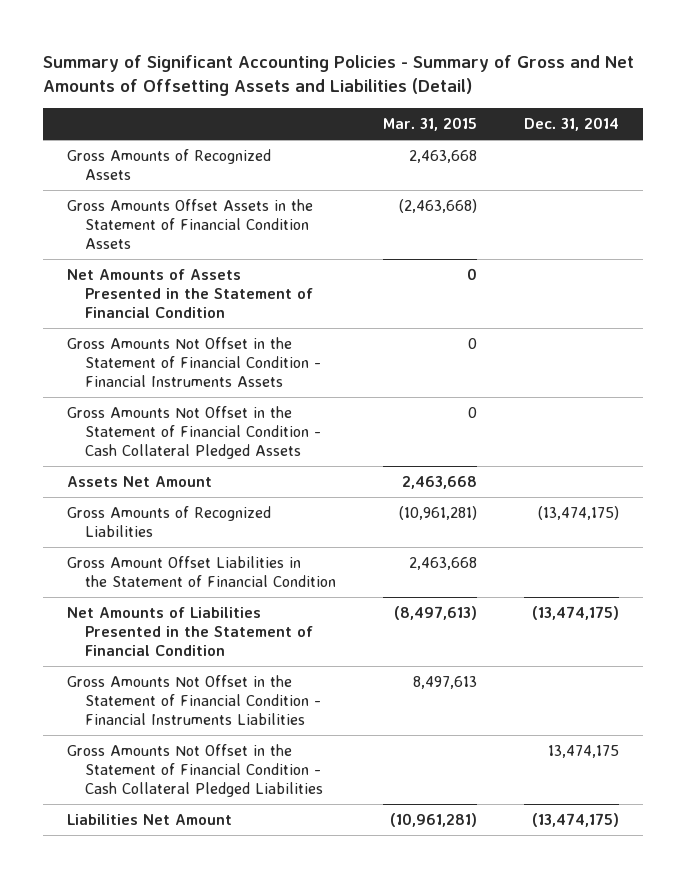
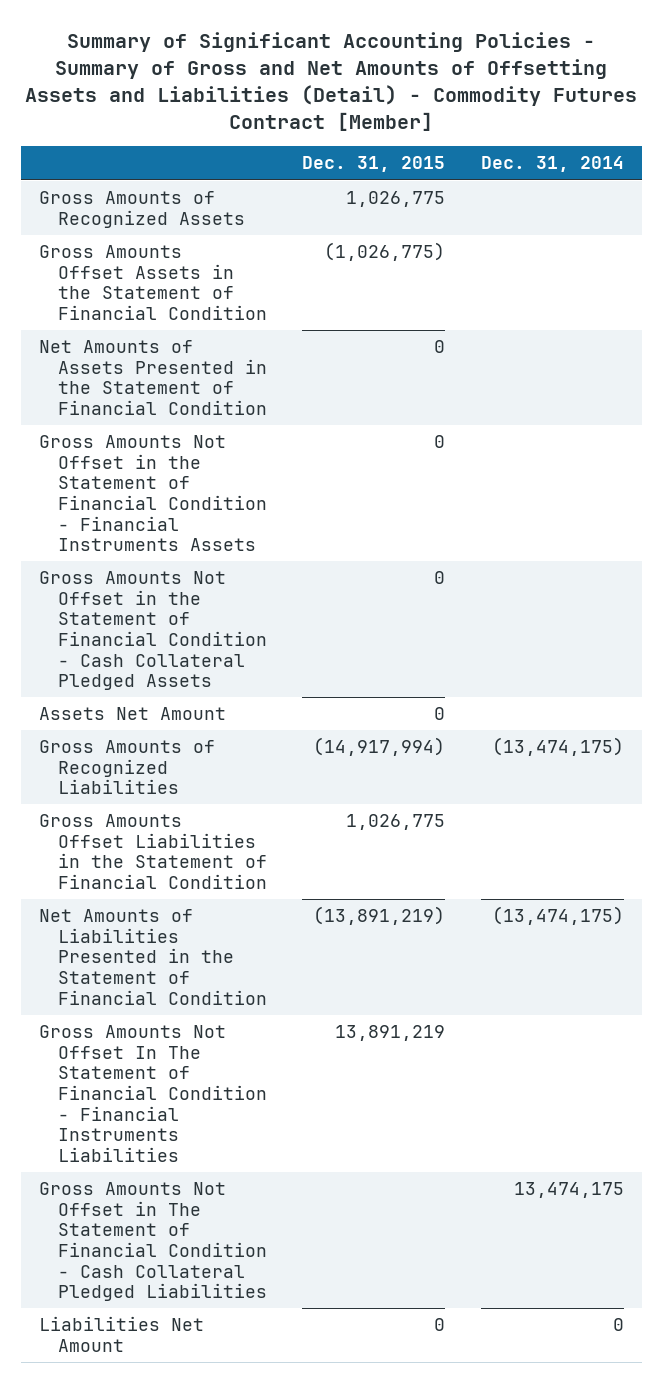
[43,54,635,97] Summary of Significant Accounting Policies - Summary of Gross and Net Amounts of Offsetting Assets and Liabilities (Detail) -> [25,31,638,132] Summary of Significant Accounting Policies - Summary of Gross and Net Amounts of Offsetting Assets and Liabilities (Detail) - Commodity Futures Contract [Member]
[383,117,478,132] Mar. 31, 2015 -> none
none -> [302,156,446,173] Dec. 31, 2015
[66,198,313,250] Gross Amounts Offset Assets in the Statement of Financial Condition Assets -> [38,244,267,320] Gross Amounts Offset Assets in the Statement of Financial Condition
[66,555,337,588] Gross Amount Offset Liabilities in the Statement of Financial Condition -> [38,813,267,889] Gross Amounts Offset Liabilities in the Statement of Financial Condition
[66,674,322,726] Gross Amounts Not Offset in the Statement of Financial Condition - Financial Instruments Liabilities -> [38,1024,267,1162] Gross Amounts Not Offset In The Statement of Financial Condition - Financial Instruments Liabilities
[66,743,324,798] Gross Amounts Not Offset in the Statement of Financial Condition - Cash Collateral Pledged Liabilities -> [38,1181,267,1302] Gross Amounts Not Offset in The Statement of Financial Condition - Cash Collateral Pledged Liabilities
[532,812,620,827] (13,474,175) -> [613,1317,625,1331] 0

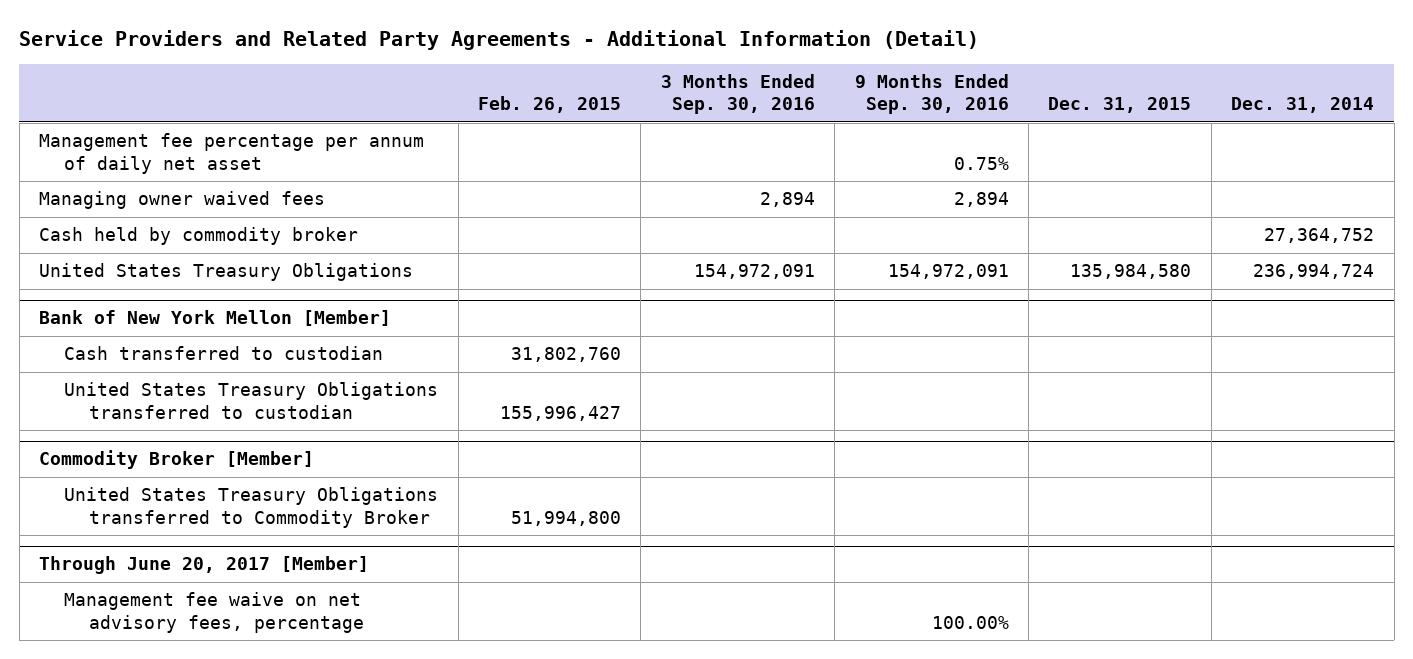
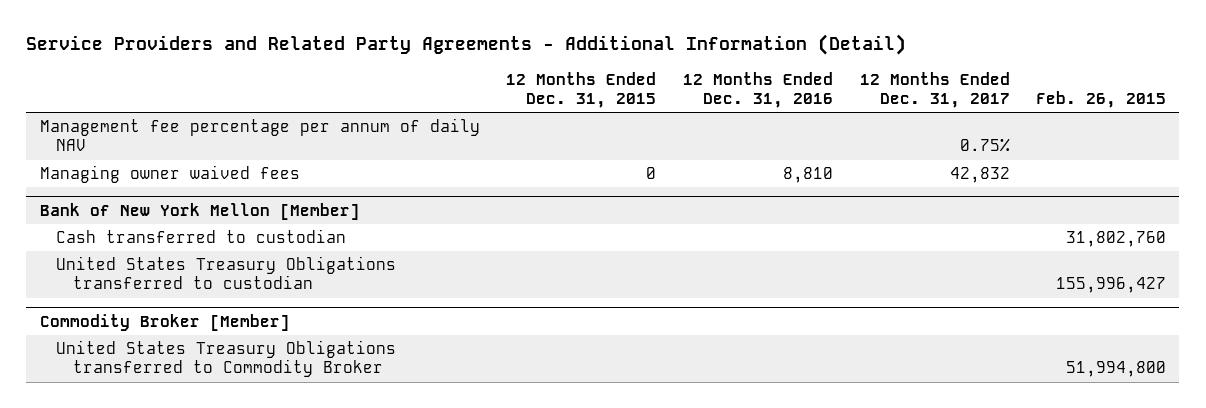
[660,74,815,115] 3 Months Ended Sep. 30, 2016 -> none
[854,74,1009,115] 9 Months Ended Sep. 30, 2016 -> none
[1048,97,1192,114] Dec. 31, 2015 -> none
[1231,97,1375,114] Dec. 31, 2014 -> none
none -> [506,71,657,109] 12 Months Ended Dec. 31, 2015
none -> [682,71,833,109] 12 Months Ended Dec. 31, 2016
none -> [859,71,1010,109] 12 Months Ended Dec. 31, 2017
[39,133,425,174] Management fee percentage per annum of daily net asset -> [39,117,480,152] Management fee percentage per annum of daily NAV
[39,227,359,246] Cash held by commodity broker -> none
[39,263,414,282] United States Treasury Obligations -> none
[39,556,370,575] Through June 20, 2017 [Member] -> none
[64,592,365,633] Management fee waive on net advisory fees, percentage -> none

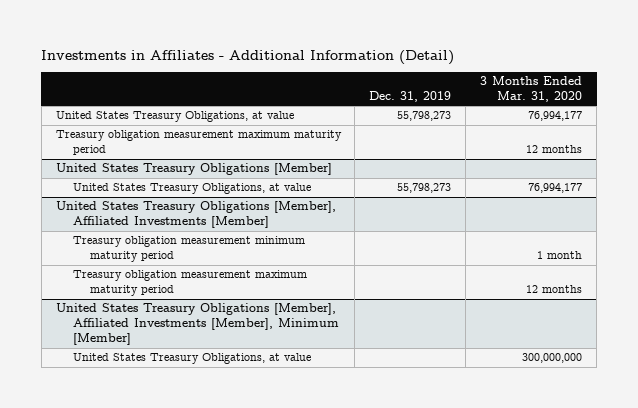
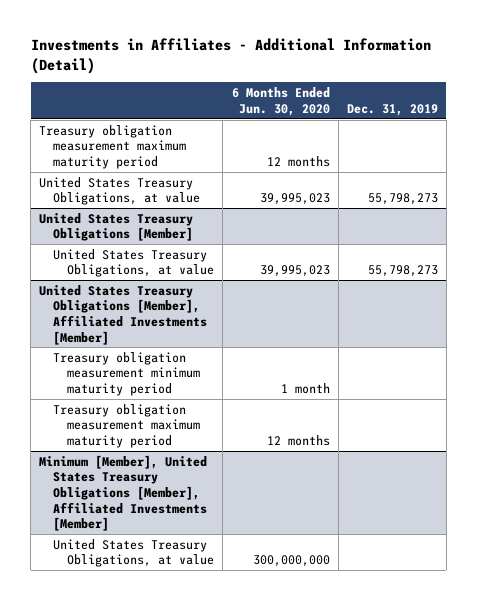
[480,76,583,103] 3 Months Ended Mar. 31, 2020 -> none
none -> [231,87,330,116] 6 Months Ended Jun. 30, 2020
[55,111,294,123] United States Treasury Obligations, at value -> [39,176,201,206] United States Treasury Obligations, at value
[55,303,339,346] United States Treasury Obligations [Member], Affiliated Investments [Member], Minimum [Member] -> [39,454,208,532] Minimum [Member], United States Treasury Obligations [Member], Affiliated Investments [Member]

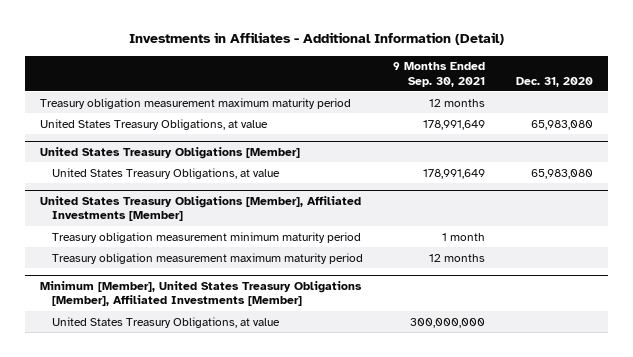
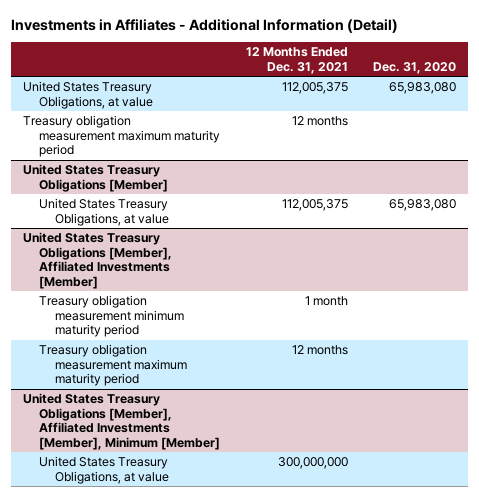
[393,62,486,87] 9 Months Ended Sep. 30, 2021 -> none
none -> [245,47,348,74] 12 Months Ended Dec. 31, 2021
[40,97,352,109] Treasury obligation measurement maximum maturity period -> [23,115,221,158] Treasury obligation measurement maximum maturity period
[40,280,363,307] Minimum [Member], United States Treasury Obligations [Member], Affiliated Investments [Member] -> [23,393,221,450] United States Treasury Obligations [Member], Affiliated Investments [Member], Minimum [Member]

